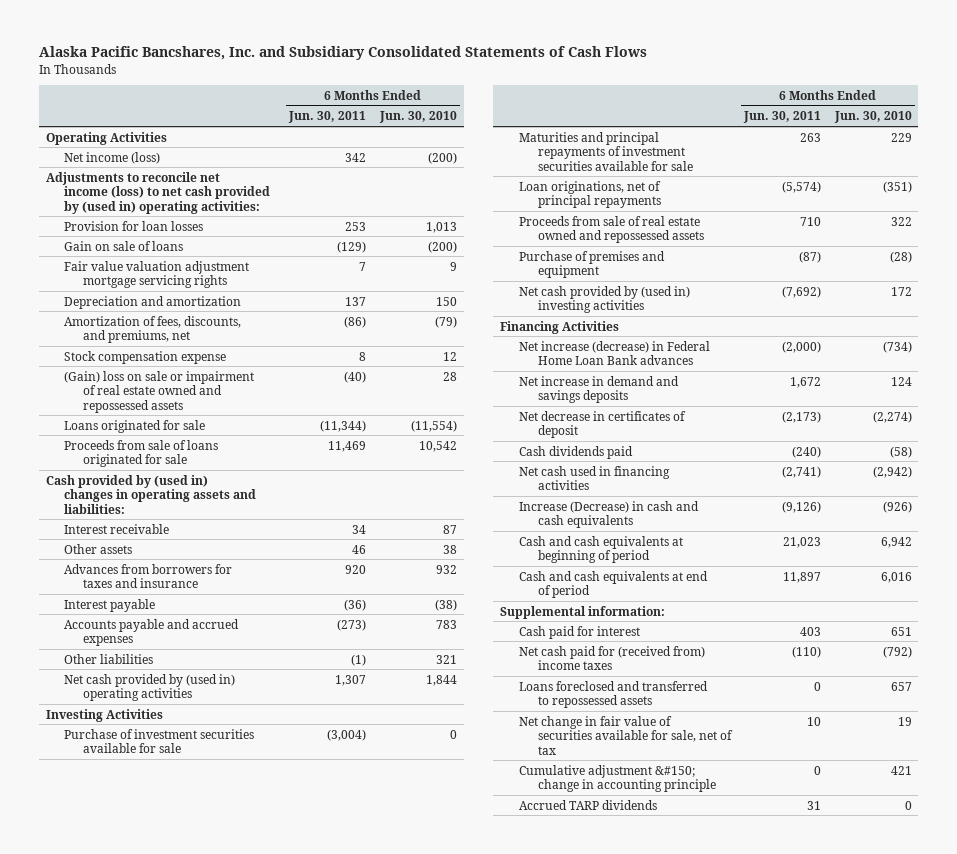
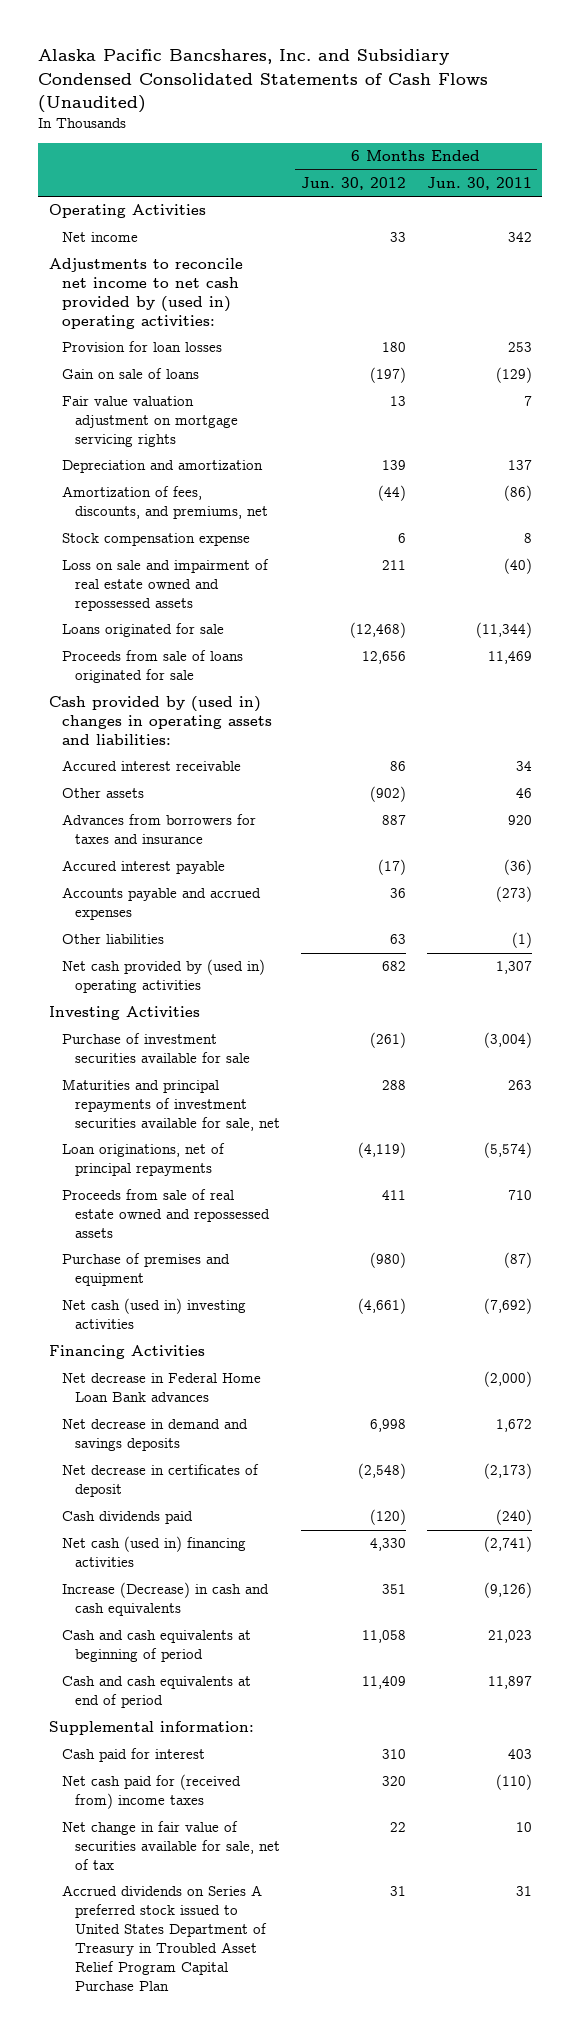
[38,46,647,61] Alaska Pacific Bancshares, Inc. and Subsidiary Consolidated Statements of Cash Flows -> [38,49,489,113] Alaska Pacific Bancshares, Inc. and Subsidiary Condensed Consolidated Statements of Cash Flows (Unaudited)
[378,111,457,124] Jun. 30, 2010 -> none
none -> [300,176,406,190] Jun. 30, 2012
[64,151,161,164] Net income (loss) -> [61,232,138,243] Net income
[45,171,271,214] Adjustments to reconcile net income (loss) to net cash provided by (used in) operating activities: -> [48,258,243,330] Adjustments to reconcile net income to net cash provided by (used in) operating activities:
[64,260,250,289] Fair value valuation adjustment mortgage servicing rights -> [61,396,238,448] Fair value valuation adjustment on mortgage servicing rights
[64,370,255,413] (Gain) loss on sale or impairment of real estate owned and repossessed assets -> [61,559,269,612] Loss on sale and impairment of real estate owned and repossessed assets
[64,523,170,534] Interest receivable -> [61,760,241,772] Accured interest receivable
[64,598,156,612] Interest payable -> [61,860,225,875] Accured interest payable
[518,131,693,171] Maturities and principal repayments of investment securities available for sale -> [61,1079,280,1132] Maturities and principal repayments of investment securities available for sale, net
[518,285,690,314] Net cash provided by (used in) investing activities -> [61,1298,246,1330] Net cash (used in) investing activities
[518,340,710,366] Net increase (decrease) in Federal Home Loan Bank advances -> [61,1373,261,1403] Net decrease in Federal Home Loan Bank advances
[518,375,679,404] Net increase in demand and savings deposits -> [61,1419,248,1452] Net decrease in demand and savings deposits
[518,465,670,491] Net cash used in financing activities -> [61,1536,246,1568] Net cash (used in) financing activities
[518,680,708,709] Loans foreclosed and transferred to repossessed assets -> none
[518,764,716,793] Cumulative adjustment &#150; change in accounting principle -> none
[518,799,657,810] Accrued TARP dividends -> none
none -> [61,1885,267,1992] Accrued dividends on Series A preferred stock issued to United States Department of Treasury in Troubled Asset Relief Program Capital Purchase Plan

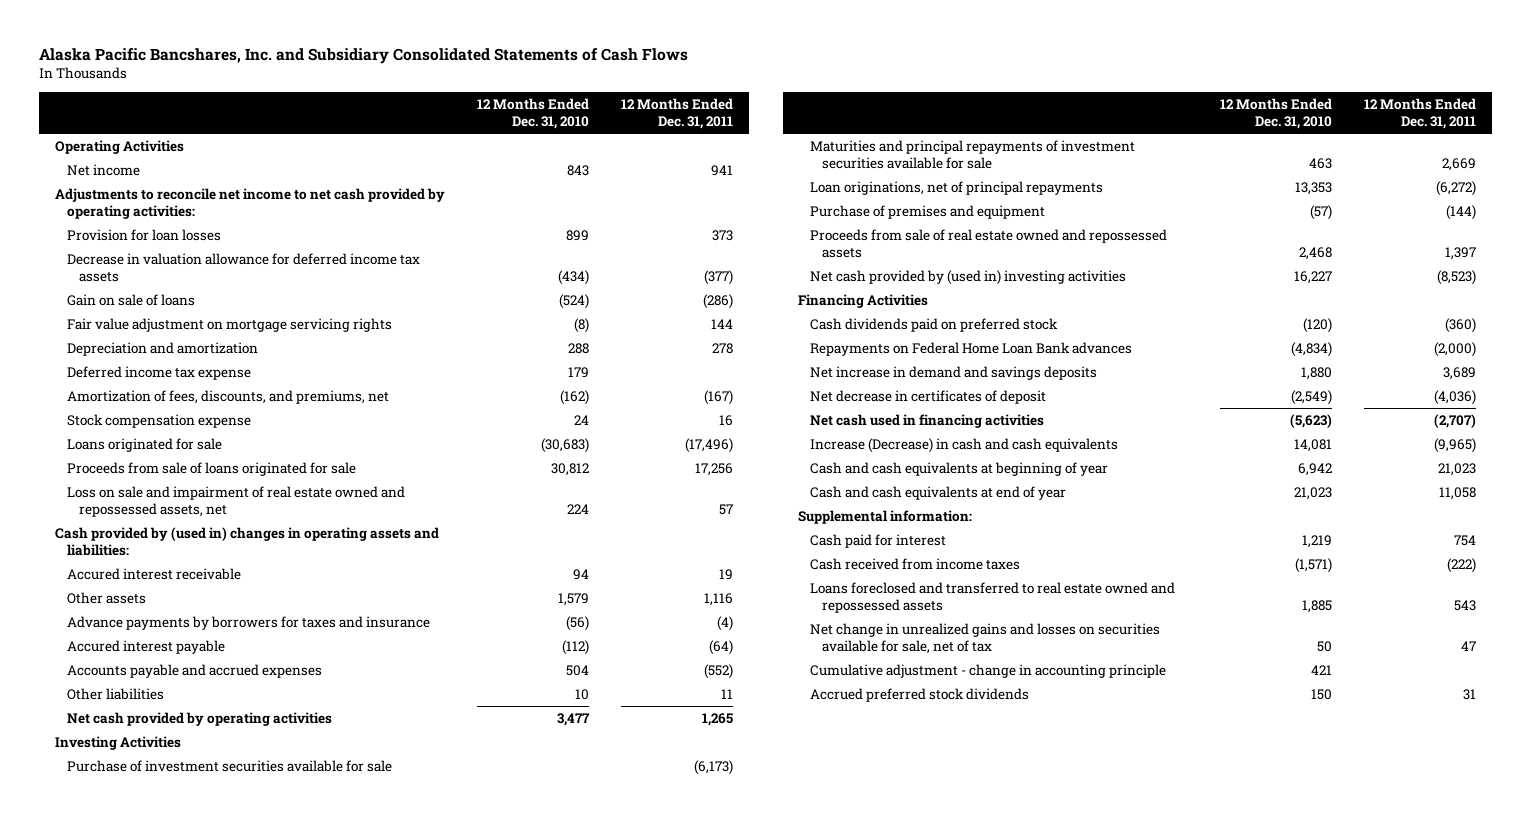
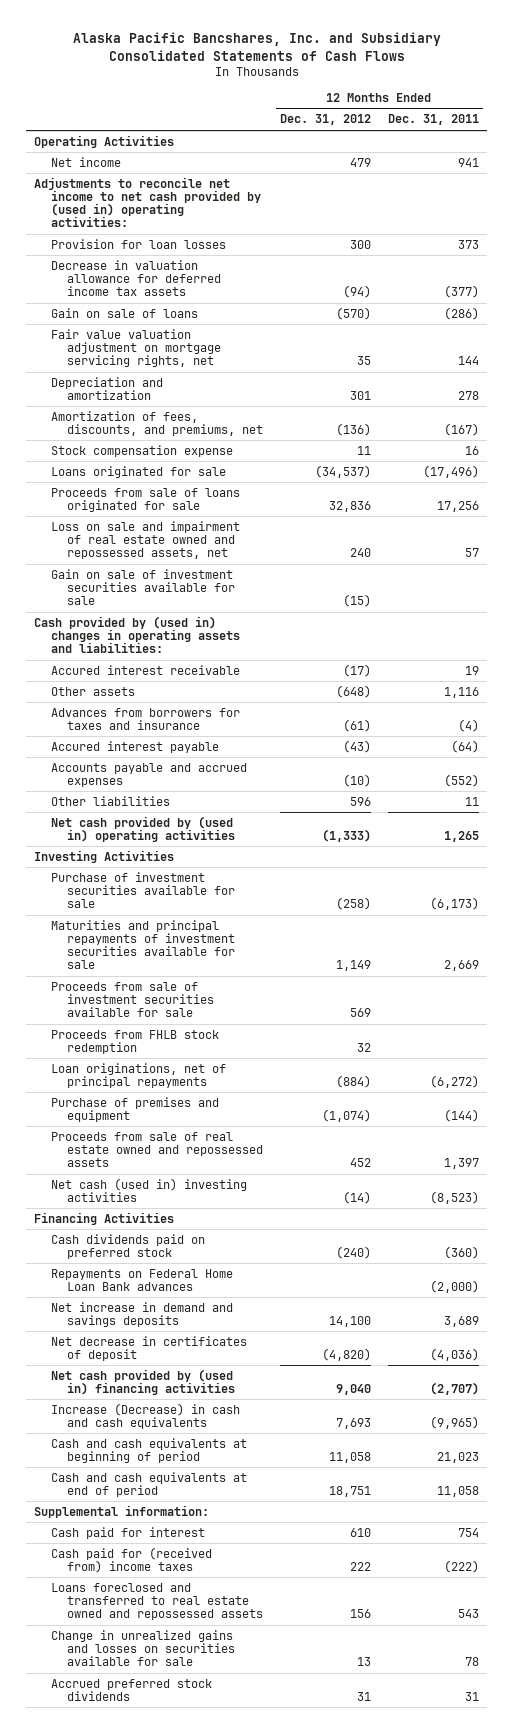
[476,97,589,129] 12 Months Ended Dec. 31, 2010 -> none
none -> [280,114,372,126] Dec. 31, 2012
[54,188,445,220] Adjustments to reconcile net income to net cash provided by operating activities: -> [34,176,261,228] Adjustments to reconcile net income to net cash provided by (used in) operating activities:
[66,318,392,333] Fair value adjustment on mortgage servicing rights -> [50,328,222,368] Fair value valuation adjustment on mortgage servicing rights, net
[66,366,251,381] Deferred income tax expense -> none
none -> [50,568,236,606] Gain on sale of investment securities available for sale
[66,616,430,631] Advance payments by borrowers for taxes and insurance -> [50,707,240,730] Advances from borrowers for taxes and insurance
[66,712,332,727] Net cash provided by operating activities -> [50,815,236,842] Net cash provided by (used in) operating activities
none -> [50,981,215,1018] Proceeds from sale of investment securities available for sale
none -> [50,1029,219,1054] Proceeds from FHLB stock redemption
[810,270,1127,286] Net cash provided by (used in) investing activities -> [50,1177,247,1202] Net cash (used in) investing activities
[810,414,1045,429] Net cash used in financing activities -> [50,1368,236,1395] Net cash provided by (used in) financing activities
[810,462,1109,477] Cash and cash equivalents at beginning of year -> [50,1437,247,1463] Cash and cash equivalents at beginning of period
[810,486,1067,501] Cash and cash equivalents at end of year -> [50,1471,247,1497] Cash and cash equivalents at end of period
[810,558,1021,571] Cash received from income taxes -> [50,1546,212,1573] Cash paid for (received from) income taxes
[810,664,1167,679] Cumulative adjustment - change in accounting principle -> none
[810,623,1161,655] Net change in unrealized gains and losses on securities available for sale, net of tax -> [50,1629,236,1667] Change in unrealized gains and losses on securities available for sale
[1461,641,1477,652] 47 -> [464,1657,479,1667] 78

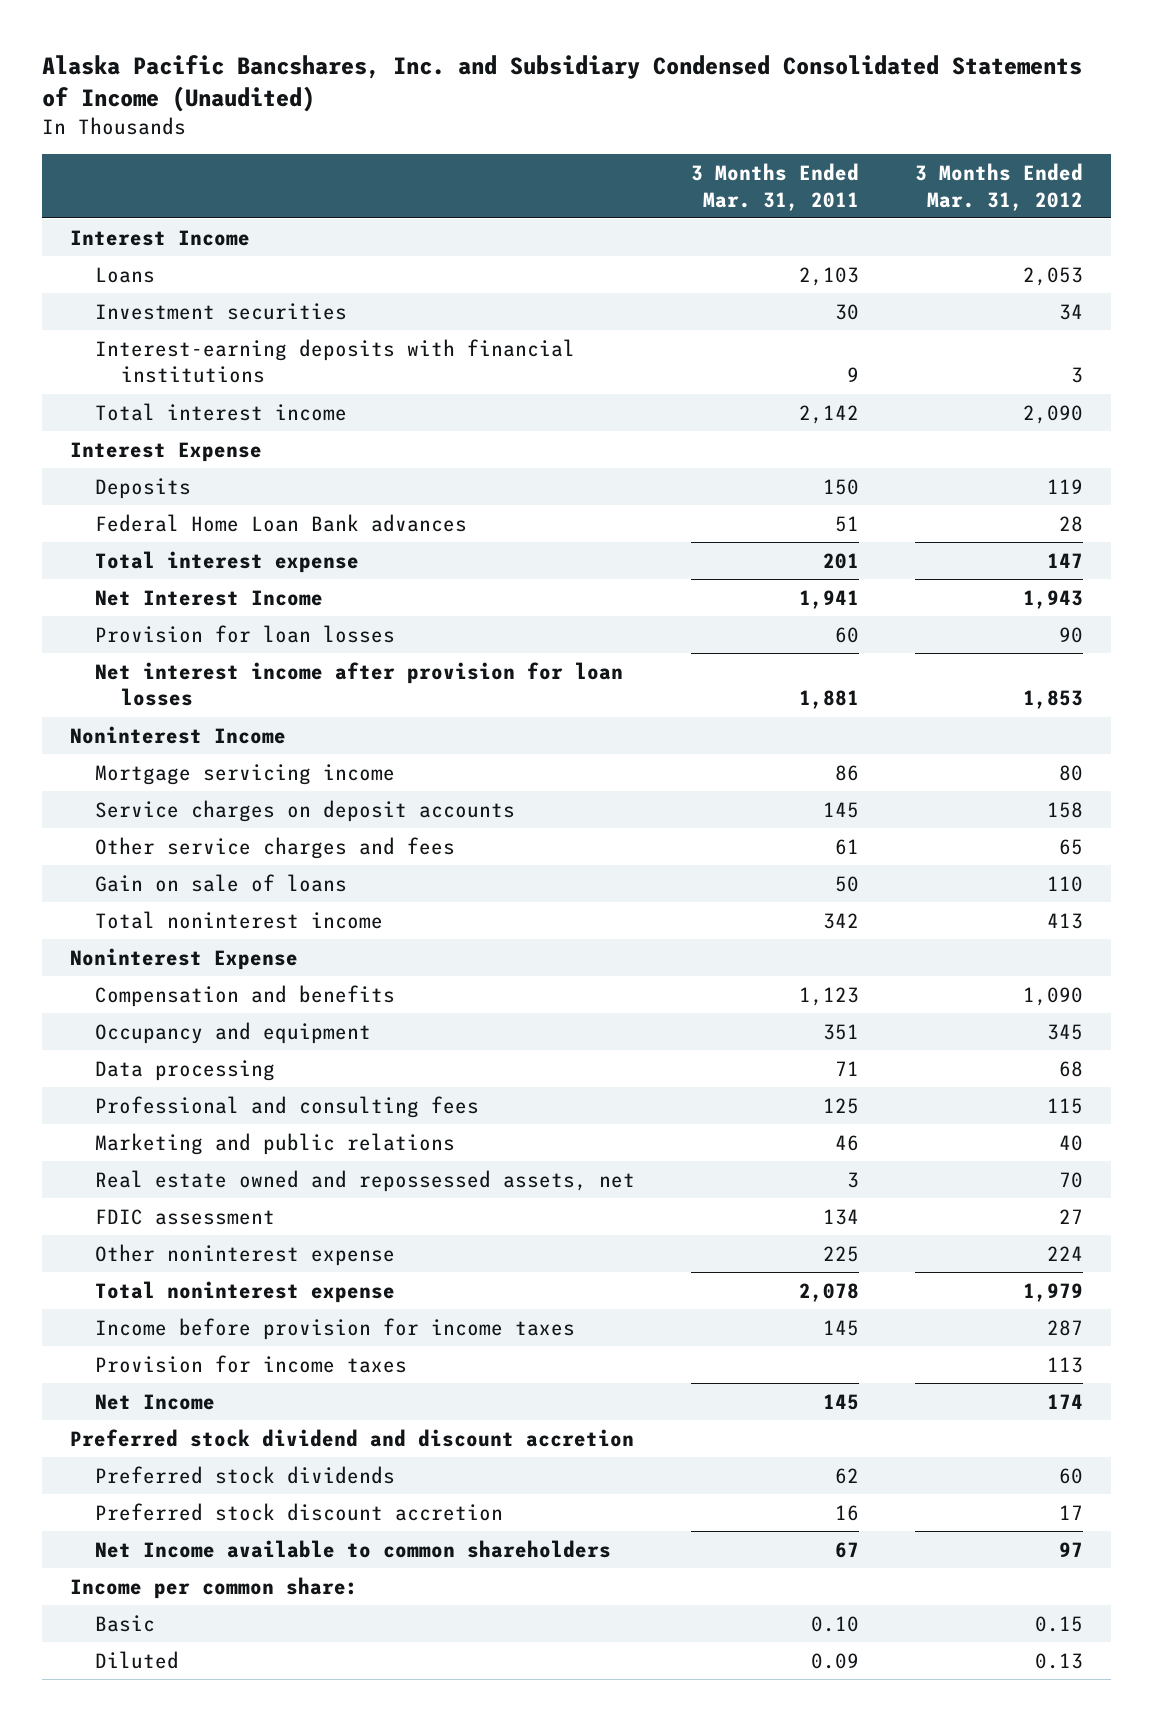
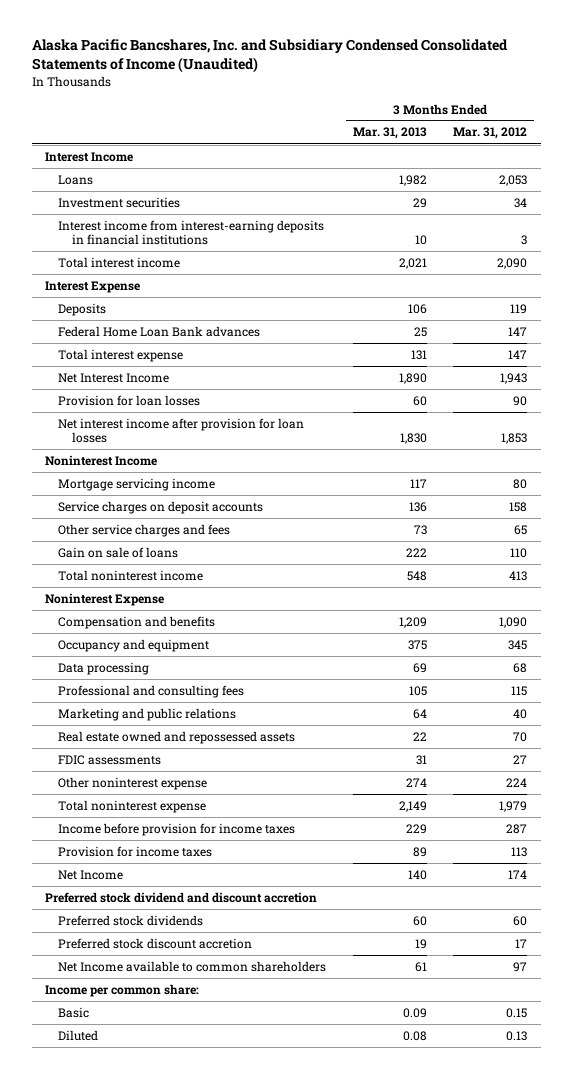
[690,162,859,211] 3 Months Ended Mar. 31, 2011 -> none
none -> [352,127,427,140] Mar. 31, 2013
[95,338,576,384] Interest-earning deposits with financial institutions -> [58,219,325,245] Interest income from interest-earning deposits in financial institutions
[1058,515,1083,532] 28 -> [508,326,528,336] 147
[95,1169,636,1192] Real estate owned and repossessed assets, net -> [58,730,296,744] Real estate owned and repossessed assets
[95,1208,276,1225] FDIC assessment -> [58,754,162,765] FDIC assessments

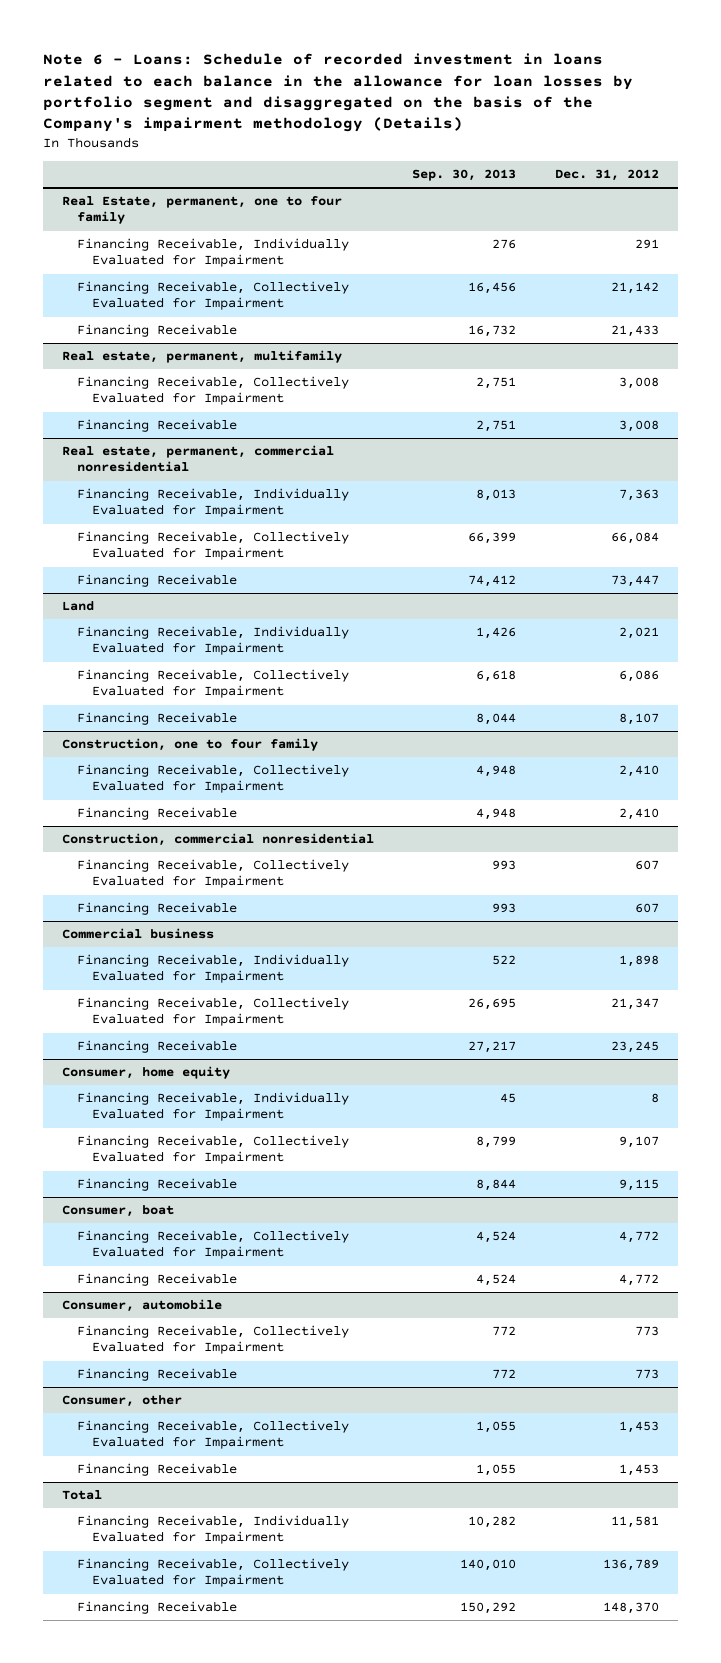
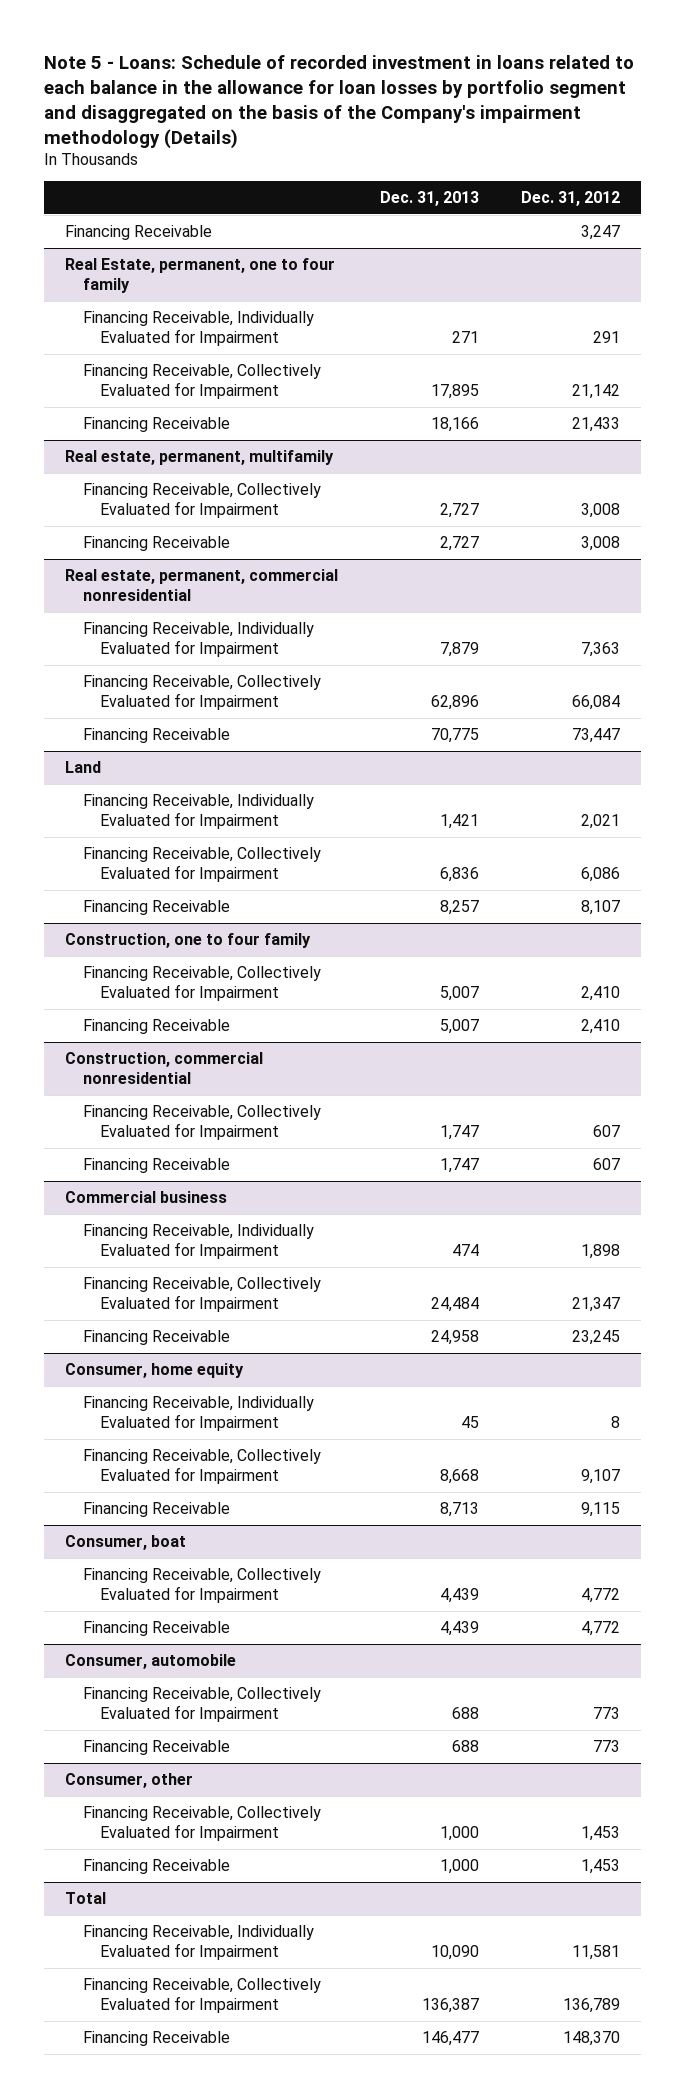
[42,53,633,133] Note 6 - Loans: Schedule of recorded investment in loans related to each balance in the allowance for loan losses by portfolio segment and disaggregated on the basis of the Company's impairment methodology (Details) -> [44,55,635,149] Note 5 - Loans: Schedule of recorded investment in loans related to each balance in the allowance for loan losses by portfolio segment and disaggregated on the basis of the Company's impairment methodology (Details)
[412,169,517,182] Sep. 30, 2013 -> none
none -> [380,191,480,207] Dec. 31, 2013
none -> [65,224,213,240] Financing Receivable

